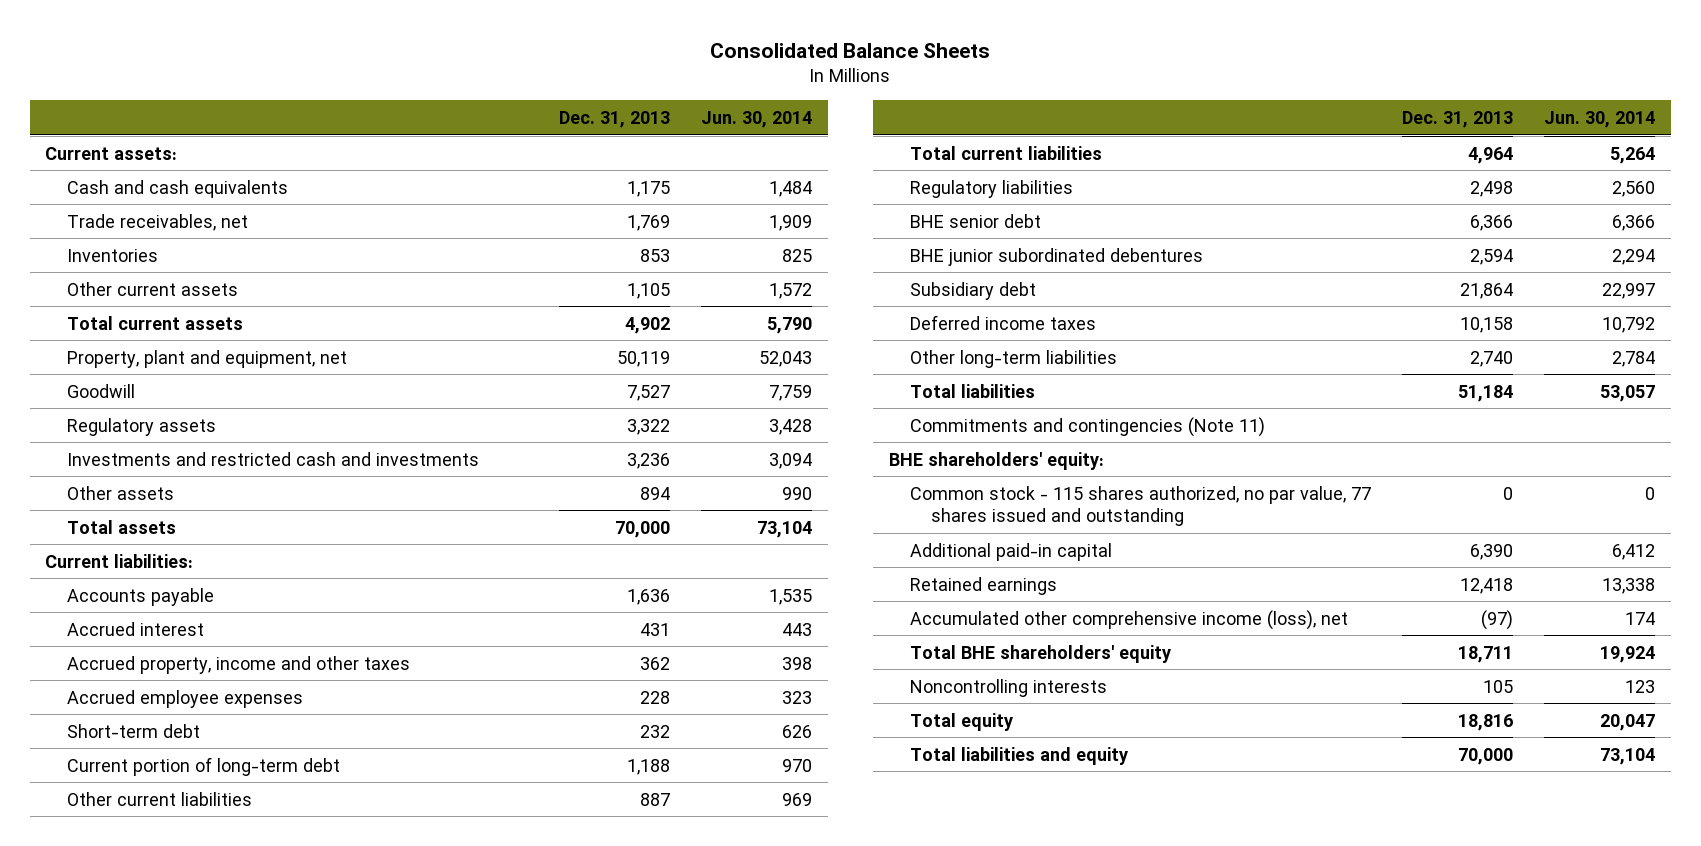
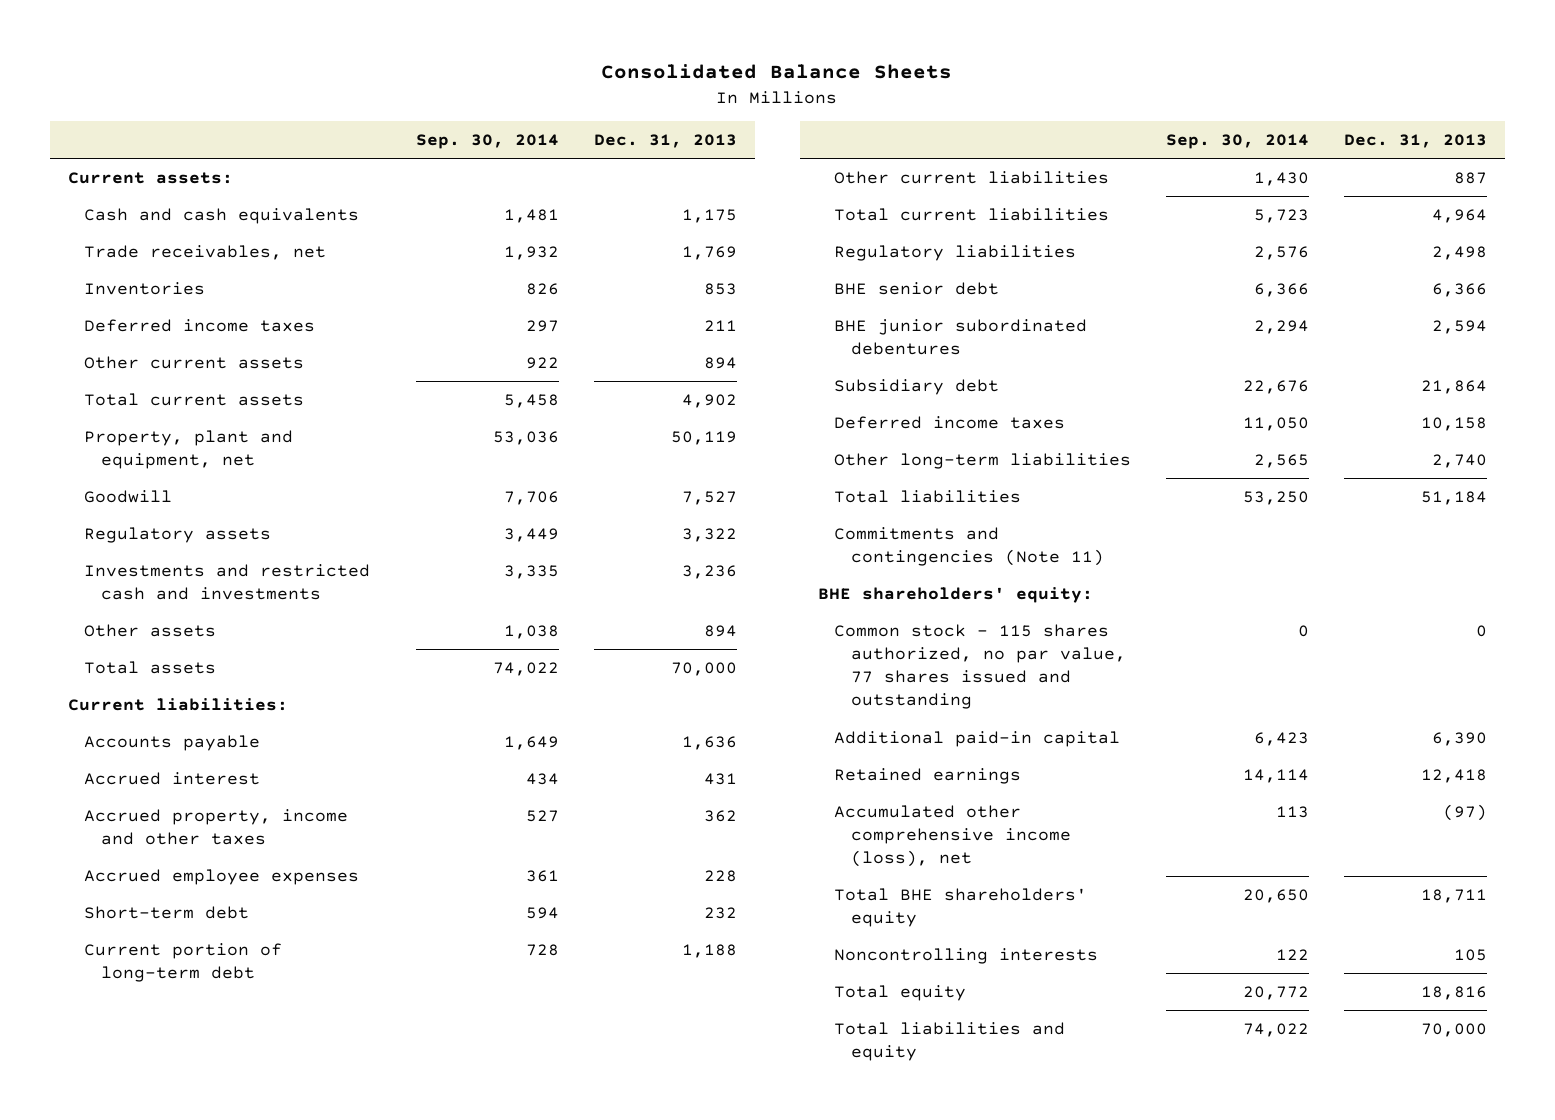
[701,110,813,128] Jun. 30, 2014 -> none
none -> [416,134,560,150] Sep. 30, 2014
none -> [84,318,316,332] Deferred income taxes
[626,282,670,299] 1,105 -> [704,356,738,369] 894

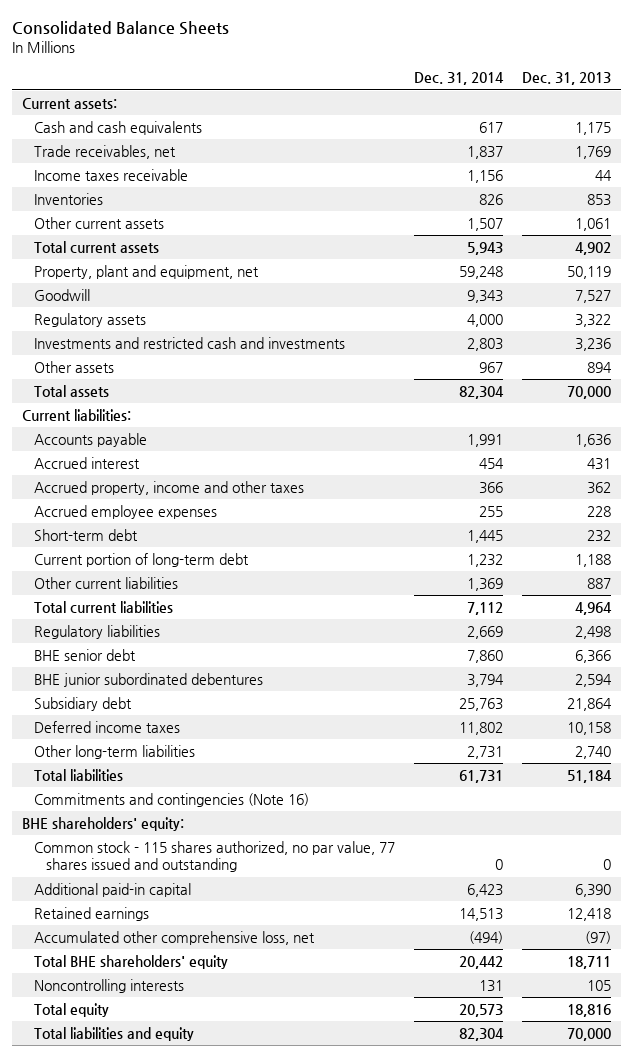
[416,134,560,150] Sep. 30, 2014 -> none
none -> [414,72,505,86] Dec. 31, 2014
none -> [33,168,188,181] Income taxes receivable
[84,318,316,332] Deferred income taxes -> none
[704,356,738,369] 894 -> [575,217,612,231] 1,061
[834,526,1104,567] Commitments and contingencies (Note 11) -> [33,792,309,807] Commitments and contingencies (Note 16)
[834,804,1071,868] Accumulated other comprehensive income (loss), net -> [33,930,315,945] Accumulated other comprehensive loss, net

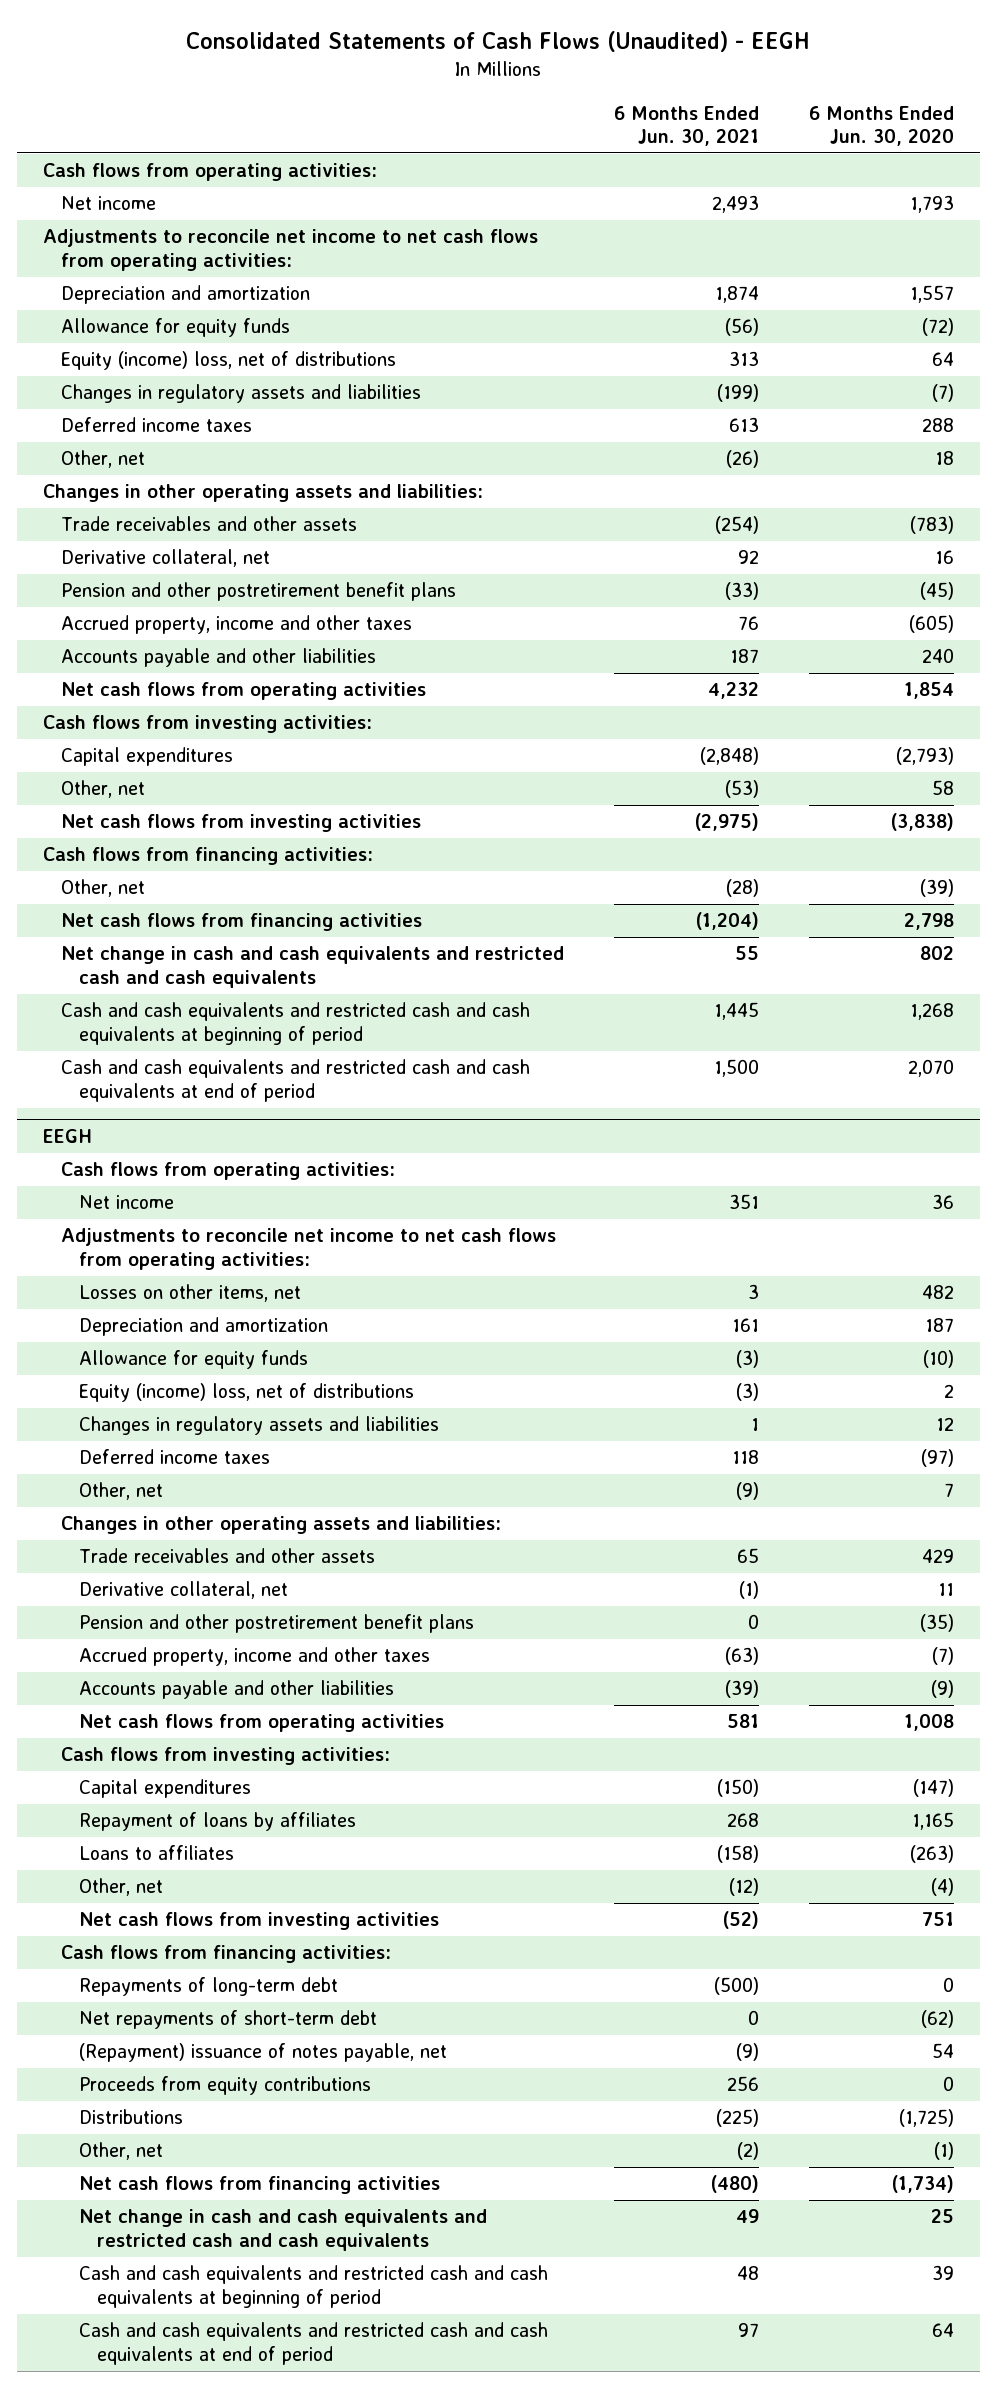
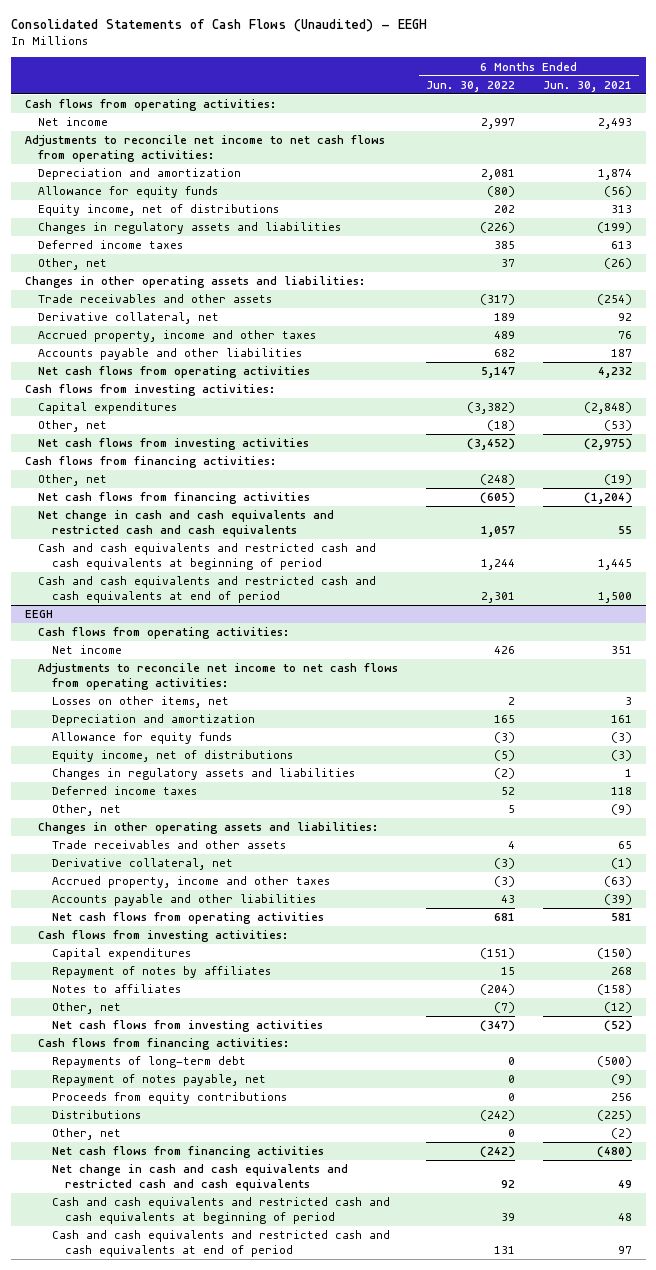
[809,105,955,147] 6 Months Ended Jun. 30, 2020 -> none
none -> [425,80,515,92] Jun. 30, 2022
[60,351,396,371] Equity (income) loss, net of distributions -> [38,204,280,217] Equity income, net of distributions
[60,582,456,602] Pension and other postretirement benefit plans -> none
[726,879,760,898] (28) -> [603,474,632,486] (19)
[79,1383,415,1403] Equity (income) loss, net of distributions -> [51,750,293,763] Equity income, net of distributions
[79,1614,475,1634] Pension and other postretirement benefit plans -> none
[79,1812,357,1832] Repayment of loans by affiliates -> [51,966,271,979] Repayment of notes by affiliates
[79,1845,235,1861] Loans to affiliates -> [51,984,181,994] Notes to affiliates
[79,2010,378,2030] Net repayments of short-term debt -> none
[79,2043,448,2063] (Repayment) issuance of notes payable, net -> [51,1074,266,1087] Repayment of notes payable, net

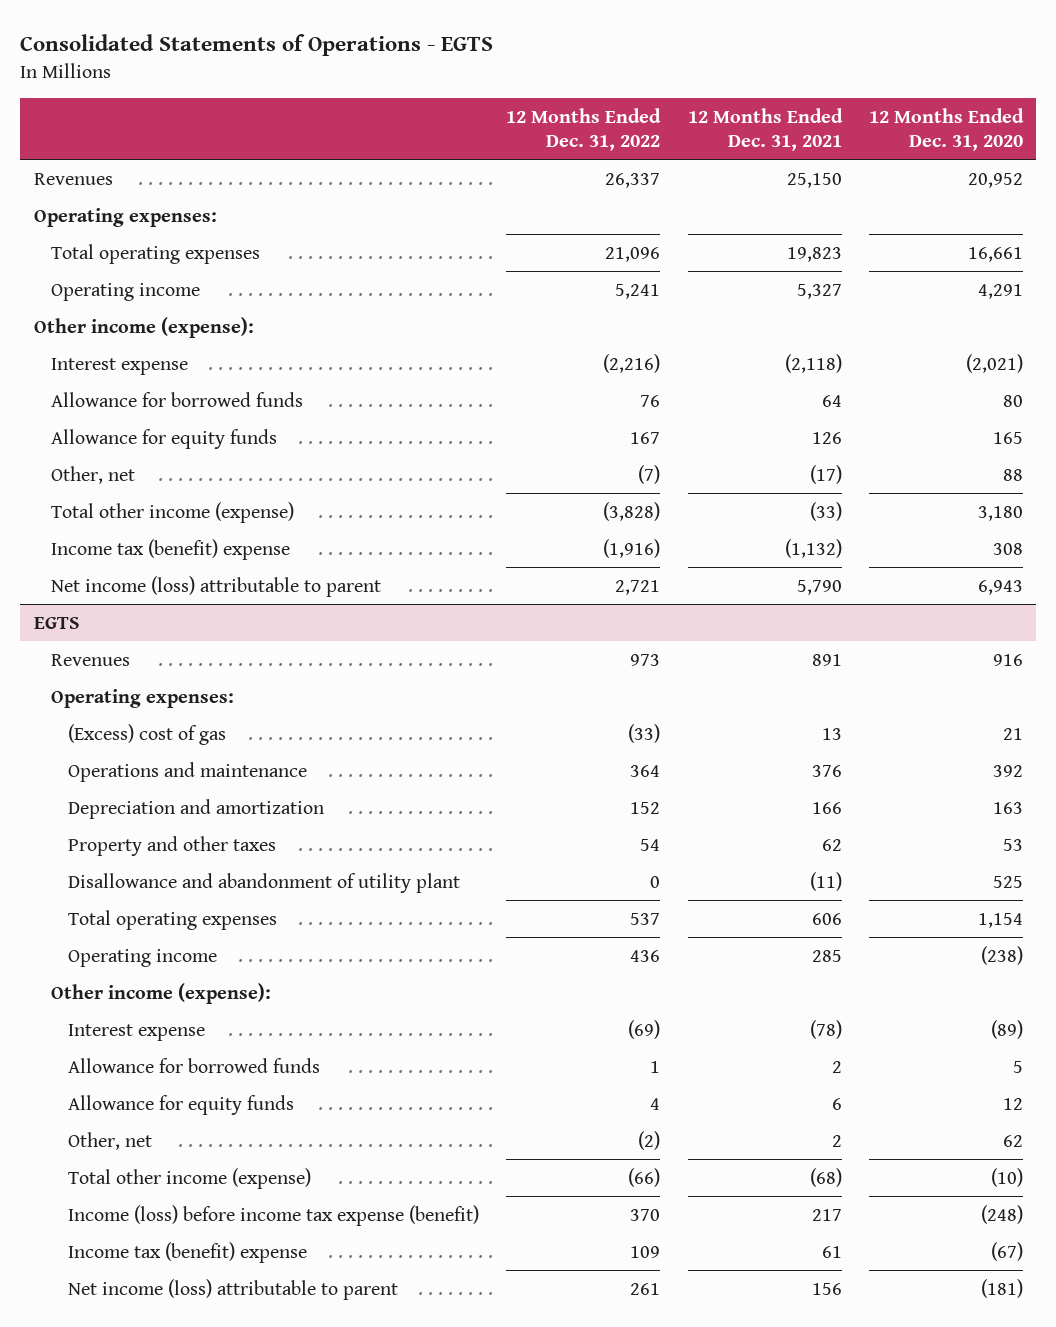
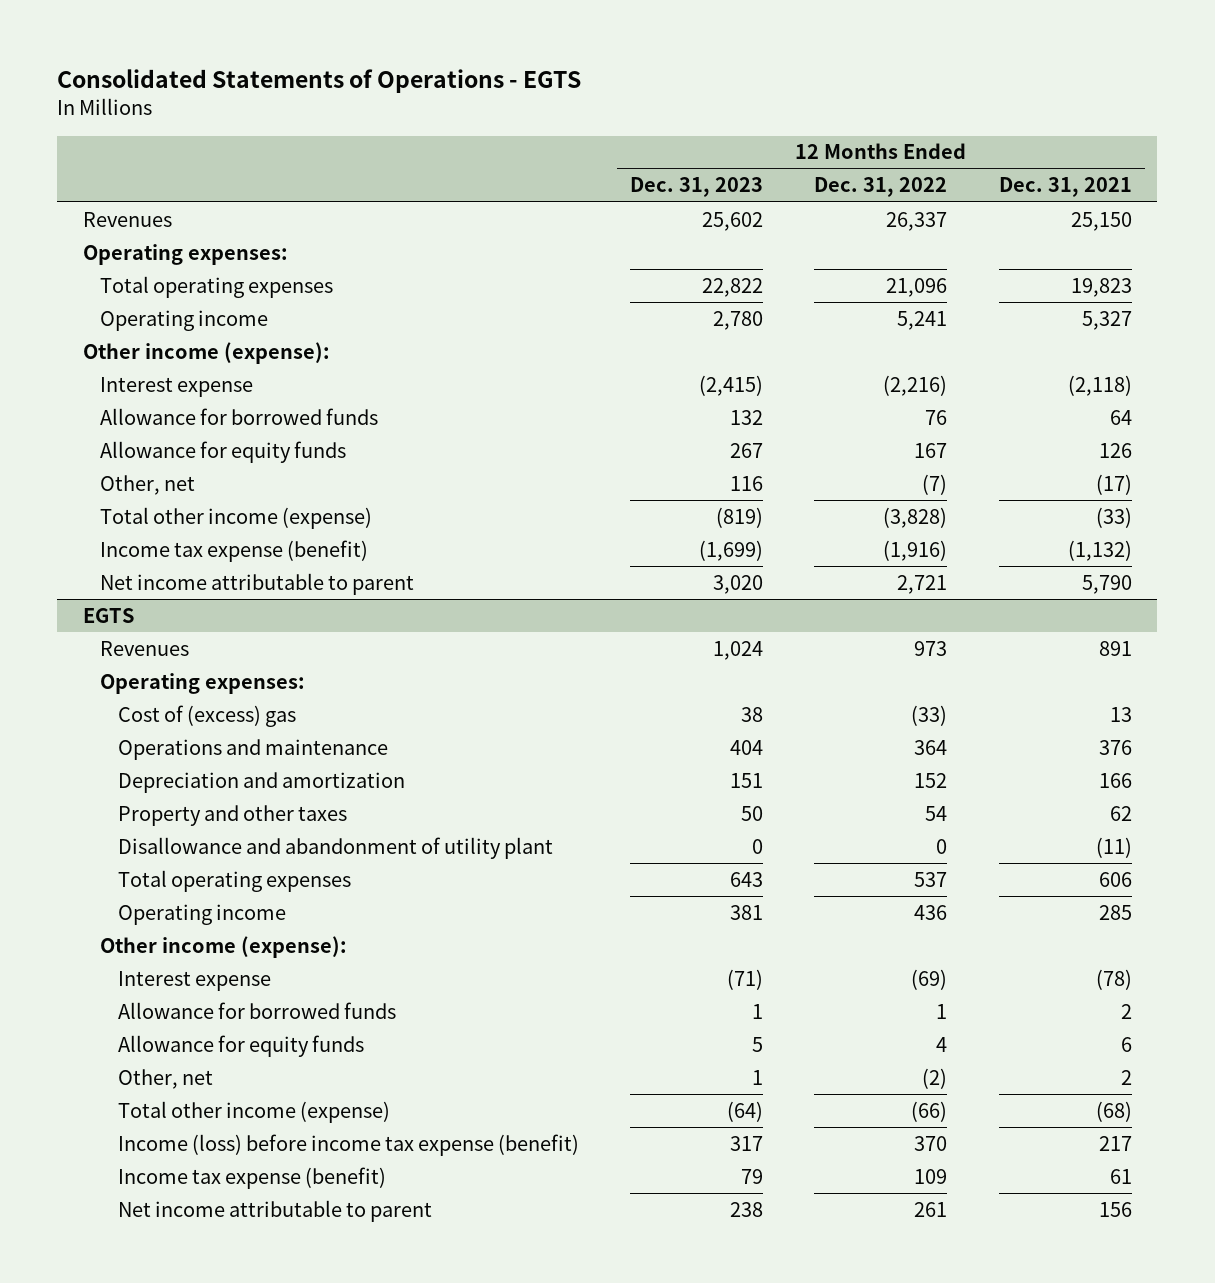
[868,107,1024,152] 12 Months Ended Dec. 31, 2020 -> none
none -> [629,177,763,198] Dec. 31, 2023
[50,538,290,560] Income tax (benefit) expense -> [100,539,369,562] Income tax expense (benefit)
[50,575,381,597] Net income (loss) attributable to parent -> [100,572,415,595] Net income attributable to parent
[68,723,227,745] (Excess) cost of gas -> [117,704,296,727] Cost of (excess) gas
[68,1241,308,1263] Income tax (benefit) expense -> [117,1166,386,1189] Income tax expense (benefit)
[68,1278,399,1300] Net income (loss) attributable to parent -> [117,1199,432,1222] Net income attributable to parent

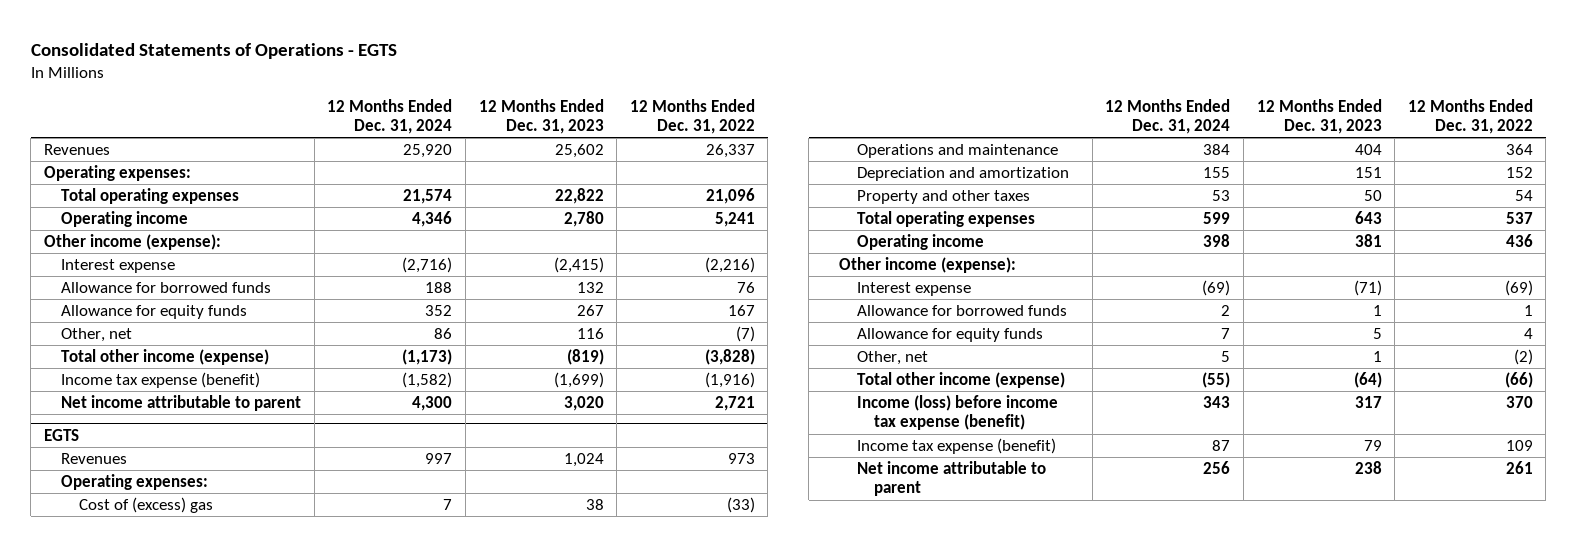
[998,177,1132,198] Dec. 31, 2021 -> none
none -> [327,98,453,135] 12 Months Ended Dec. 31, 2024
[117,836,553,859] Disallowance and abandonment of utility plant -> none

